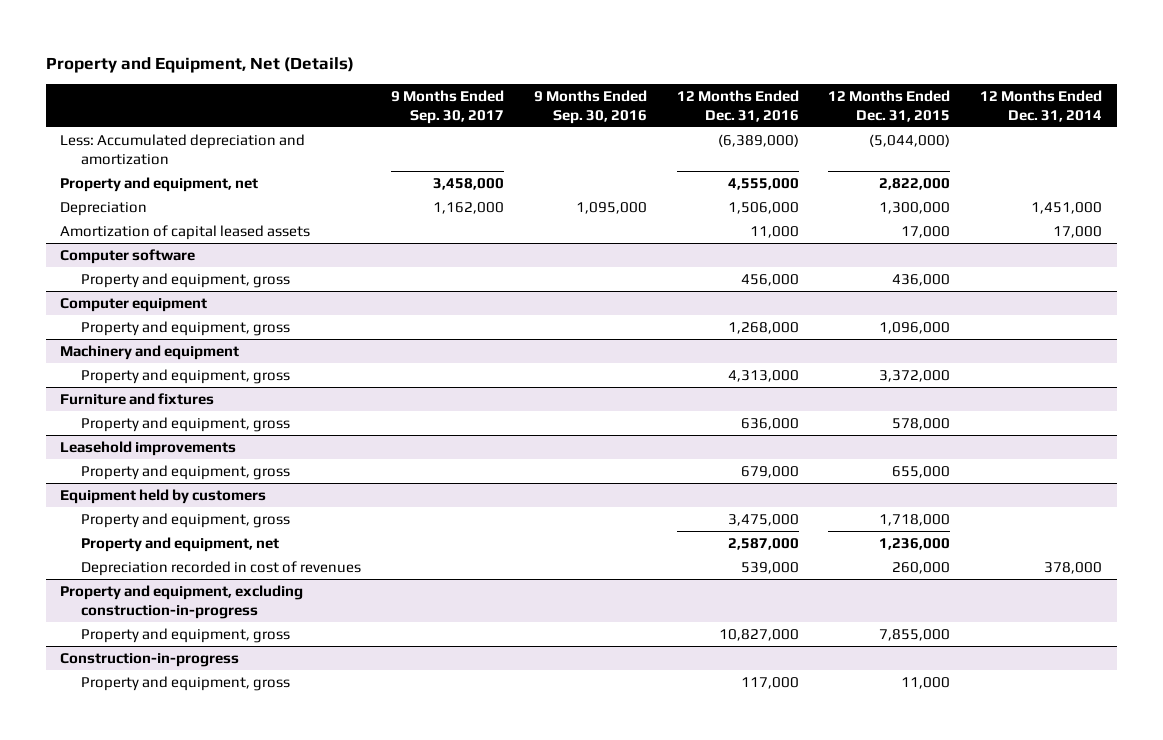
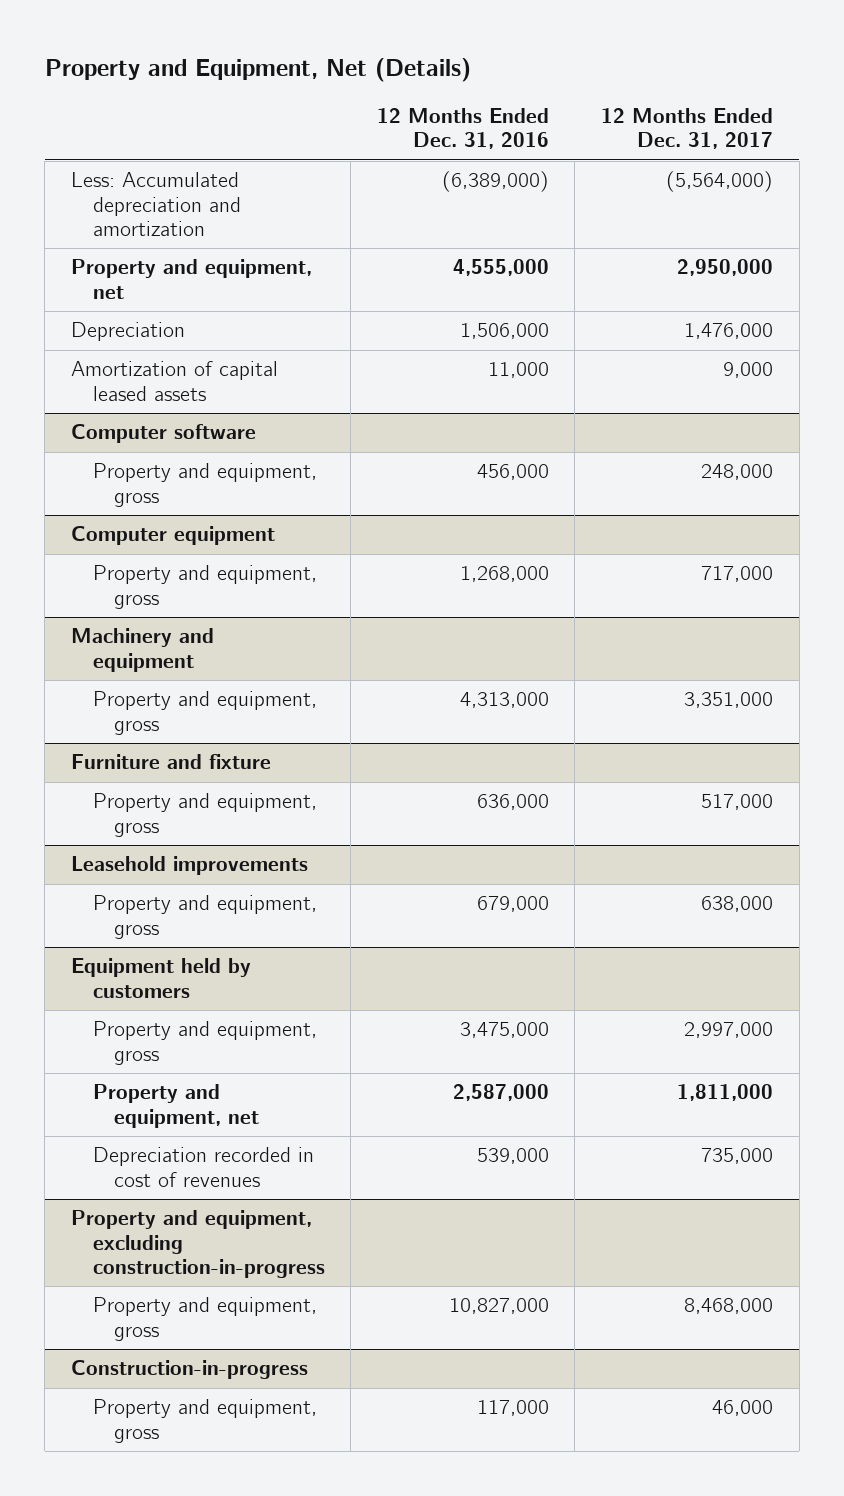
[390,89,504,124] 9 Months Ended Sep. 30, 2017 -> none
[533,89,647,124] 9 Months Ended Sep. 30, 2016 -> none
[828,89,951,122] 12 Months Ended Dec. 31, 2015 -> none
[980,89,1103,122] 12 Months Ended Dec. 31, 2014 -> none
none -> [600,107,773,150] 12 Months Ended Dec. 31, 2017
[60,392,215,405] Furniture and fixtures -> [70,754,271,770] Furniture and fixture

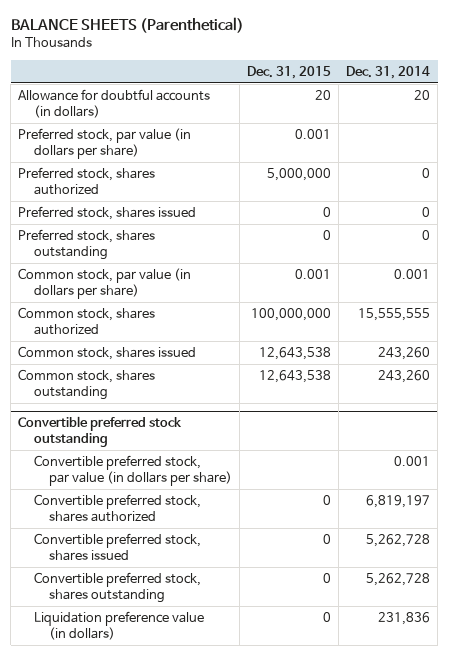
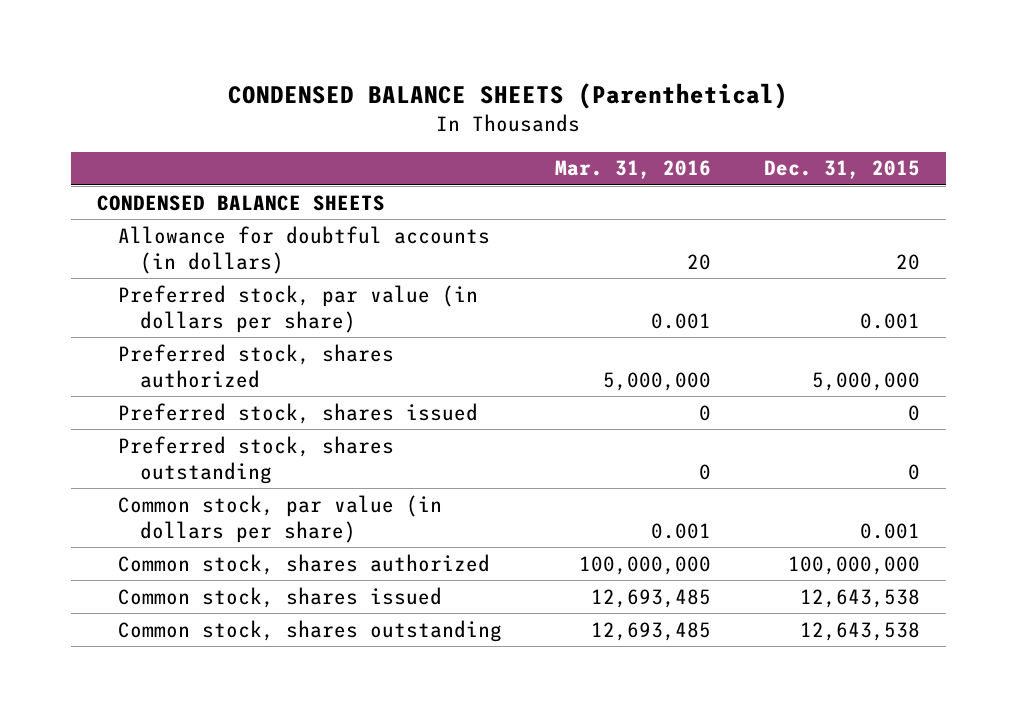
[10,17,244,34] BALANCE SHEETS (Parenthetical) -> [228,83,789,110] CONDENSED BALANCE SHEETS (Parenthetical)
[346,65,431,79] Dec. 31, 2014 -> none
none -> [555,160,712,180] Mar. 31, 2016
none -> [97,194,386,211] CONDENSED BALANCE SHEETS
[18,416,183,448] Convertible preferred stock outstanding -> none
[33,454,232,487] Convertible preferred stock, par value (in dollars per share) -> none
[33,493,201,523] Convertible preferred stock, shares authorized -> none
[33,532,201,562] Convertible preferred stock, shares issued -> none
[33,571,201,604] Convertible preferred stock, shares outstanding -> none
[33,610,204,641] Liquidation preference value (in dollars) -> none

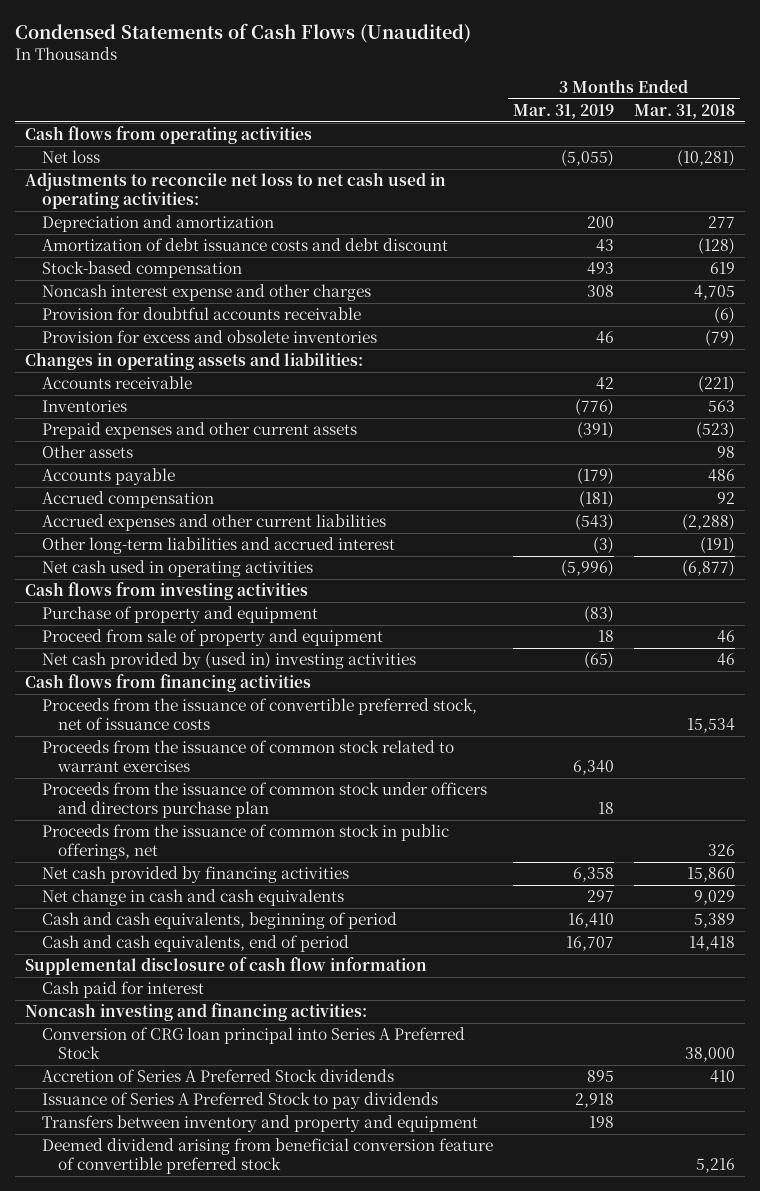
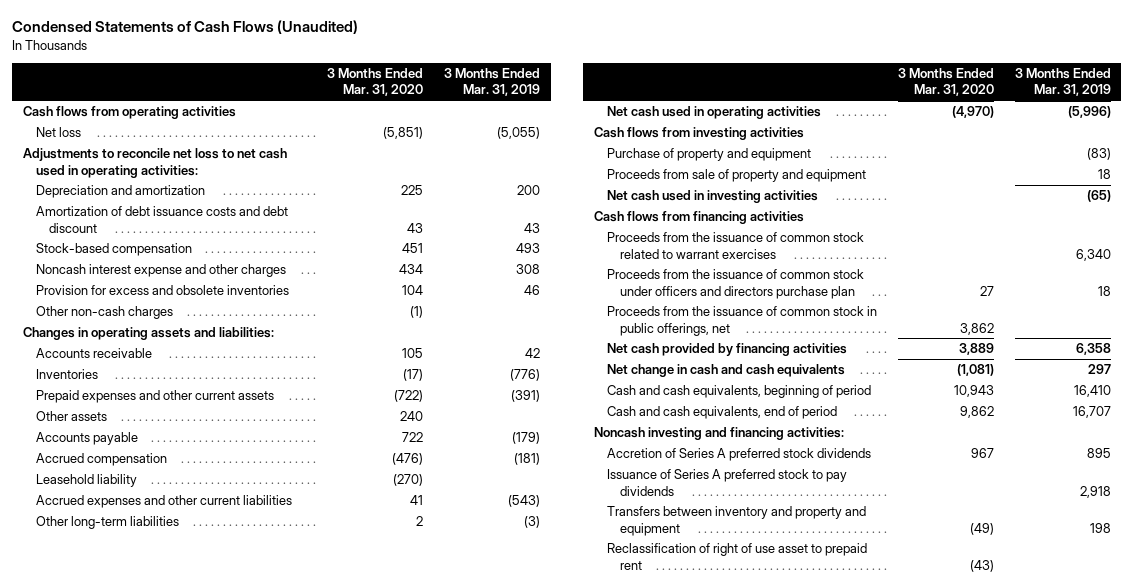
[633,104,735,120] Mar. 31, 2018 -> none
none -> [326,68,423,97] 3 Months Ended Mar. 31, 2020
[41,307,361,321] Provision for doubtful accounts receivable -> none
none -> [35,306,173,320] Other non-cash charges
none -> [35,474,137,488] Leasehold liability
[41,537,395,555] Other long-term liabilities and accrued interest -> [35,516,179,530] Other long-term liabilities
[41,629,383,647] Proceed from sale of property and equipment -> [606,169,866,183] Proceeds from sale of property and equipment
[41,652,416,670] Net cash provided by (used in) investing activities -> [606,190,818,204] Net cash used in investing activities
[41,698,477,731] Proceeds from the issuance of convertible preferred stock, net of issuance costs -> none
[25,957,428,976] Supplemental disclosure of cash flow information -> none
[41,981,204,999] Cash paid for interest -> none
[41,1027,465,1060] Conversion of CRG loan principal into Series A Preferred Stock -> none
[41,1069,394,1083] Accretion of Series A Preferred Stock dividends -> [606,448,871,462] Accretion of Series A preferred stock dividends
[41,1092,438,1110] Issuance of Series A Preferred Stock to pay dividends -> [606,469,847,496] Issuance of Series A preferred stock to pay dividends
[41,1138,493,1175] Deemed dividend arising from beneficial conversion feature of convertible preferred stock -> none
none -> [606,543,867,570] Reclassification of right of use asset to prepaid rent

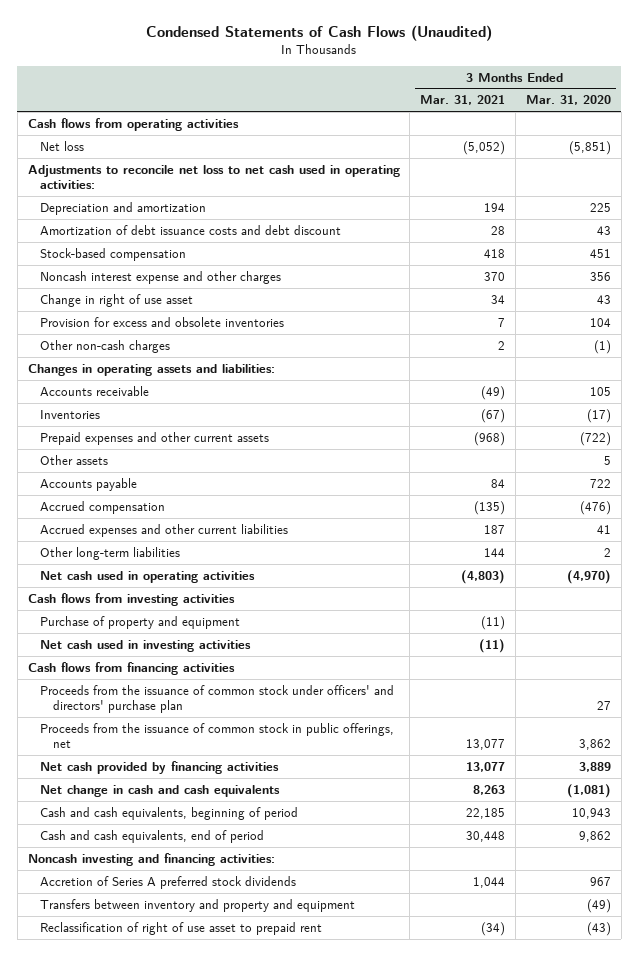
[443,68,540,97] 3 Months Ended Mar. 31, 2019 -> none
none -> [420,95,506,106] Mar. 31, 2021
[398,264,423,275] 434 -> [589,271,611,281] 356
none -> [40,293,194,307] Change in right of use asset
[399,411,423,422] 240 -> [603,455,611,465] 5
[35,474,137,488] Leasehold liability -> none
[606,169,866,183] Proceeds from sale of property and equipment -> none
[606,232,864,259] Proceeds from the issuance of common stock related to warrant exercises -> none
[606,269,864,299] Proceeds from the issuance of common stock under officers and directors purchase plan -> [40,684,395,713] Proceeds from the issuance of common stock under officers' and directors' purchase plan
[606,469,847,496] Issuance of Series A preferred stock to pay dividends -> none

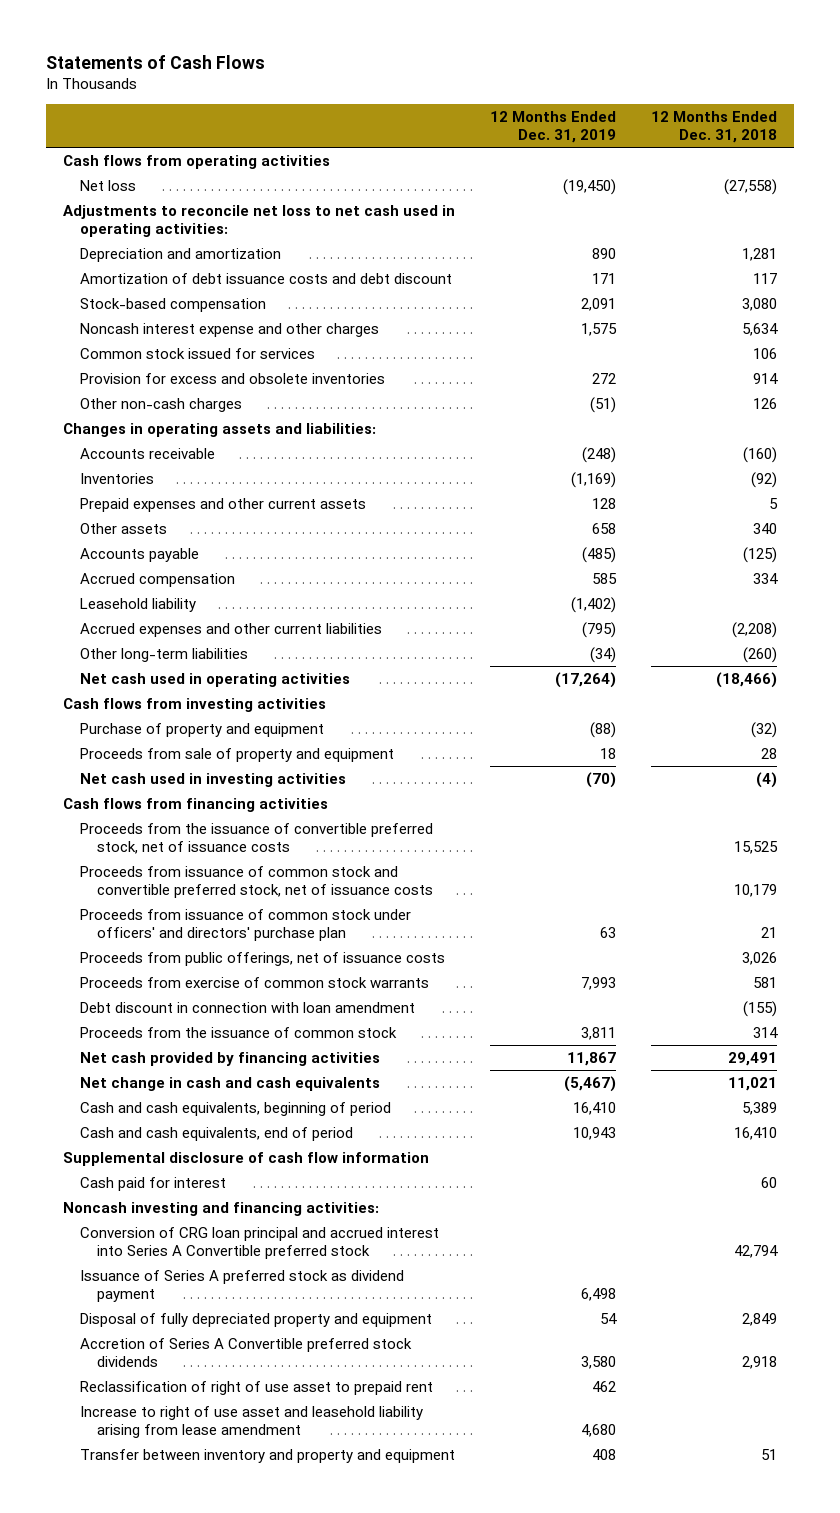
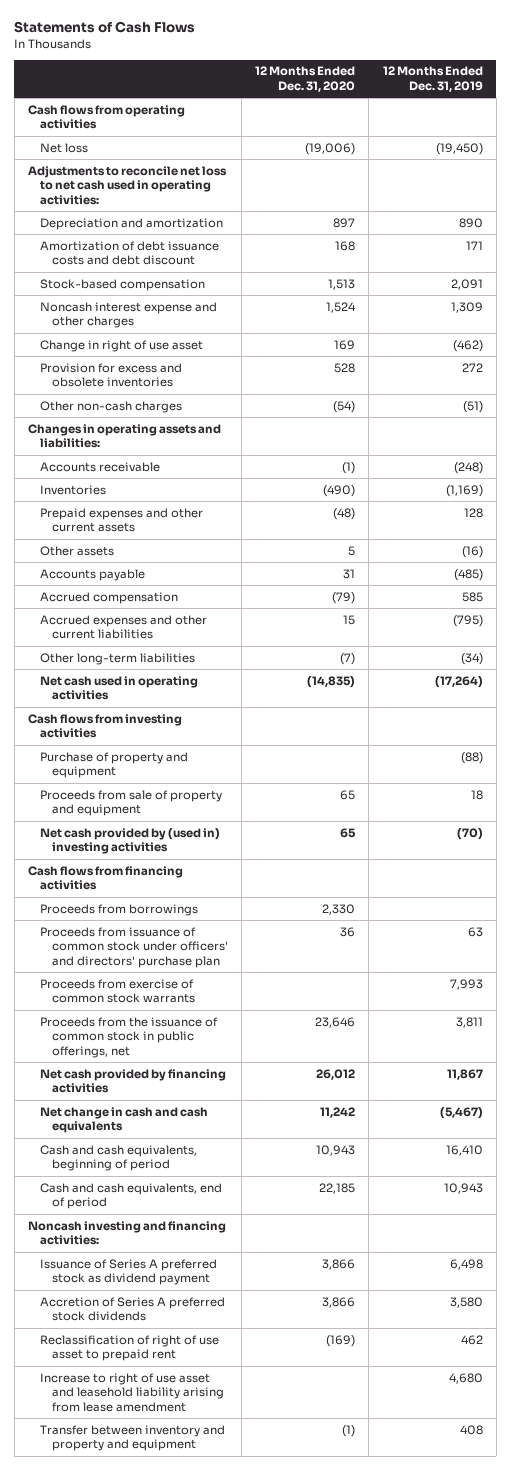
[650,111,777,144] 12 Months Ended Dec. 31, 2018 -> none
none -> [255,66,356,92] 12 Months Ended Dec. 31, 2020
[80,347,316,359] Common stock issued for services -> none
[581,322,618,336] 1,575 -> [450,301,483,313] 1,309
none -> [39,339,203,352] Change in right of use asset
[592,522,617,534] 658 -> [461,545,483,558] (16)
[80,597,197,612] Leasehold liability -> none
[80,772,347,787] Net cash used in investing activities -> [39,827,220,855] Net cash provided by (used in) investing activities
[80,822,434,854] Proceeds from the issuance of convertible preferred stock, net of issuance costs -> none
[80,865,434,898] Proceeds from issuance of common stock and convertible preferred stock, net of issuance costs -> none
none -> [39,903,198,916] Proceeds from borrowings
[80,951,446,966] Proceeds from public offerings, net of issuance costs -> none
[80,1001,416,1013] Debt discount in connection with loan amendment -> none
[80,1026,398,1038] Proceeds from the issuance of common stock -> [39,1016,218,1058] Proceeds from the issuance of common stock in public offerings, net
[63,1151,430,1166] Supplemental disclosure of cash flow information -> none
[80,1176,227,1191] Cash paid for interest -> none
[80,1226,440,1259] Conversion of CRG loan principal and accrued interest into Series A Convertible preferred stock -> none
[80,1312,433,1327] Disposal of fully depreciated property and equipment -> none
[80,1337,413,1367] Accretion of Series A Convertible preferred stock dividends -> [39,1296,225,1322] Accretion of Series A preferred stock dividends

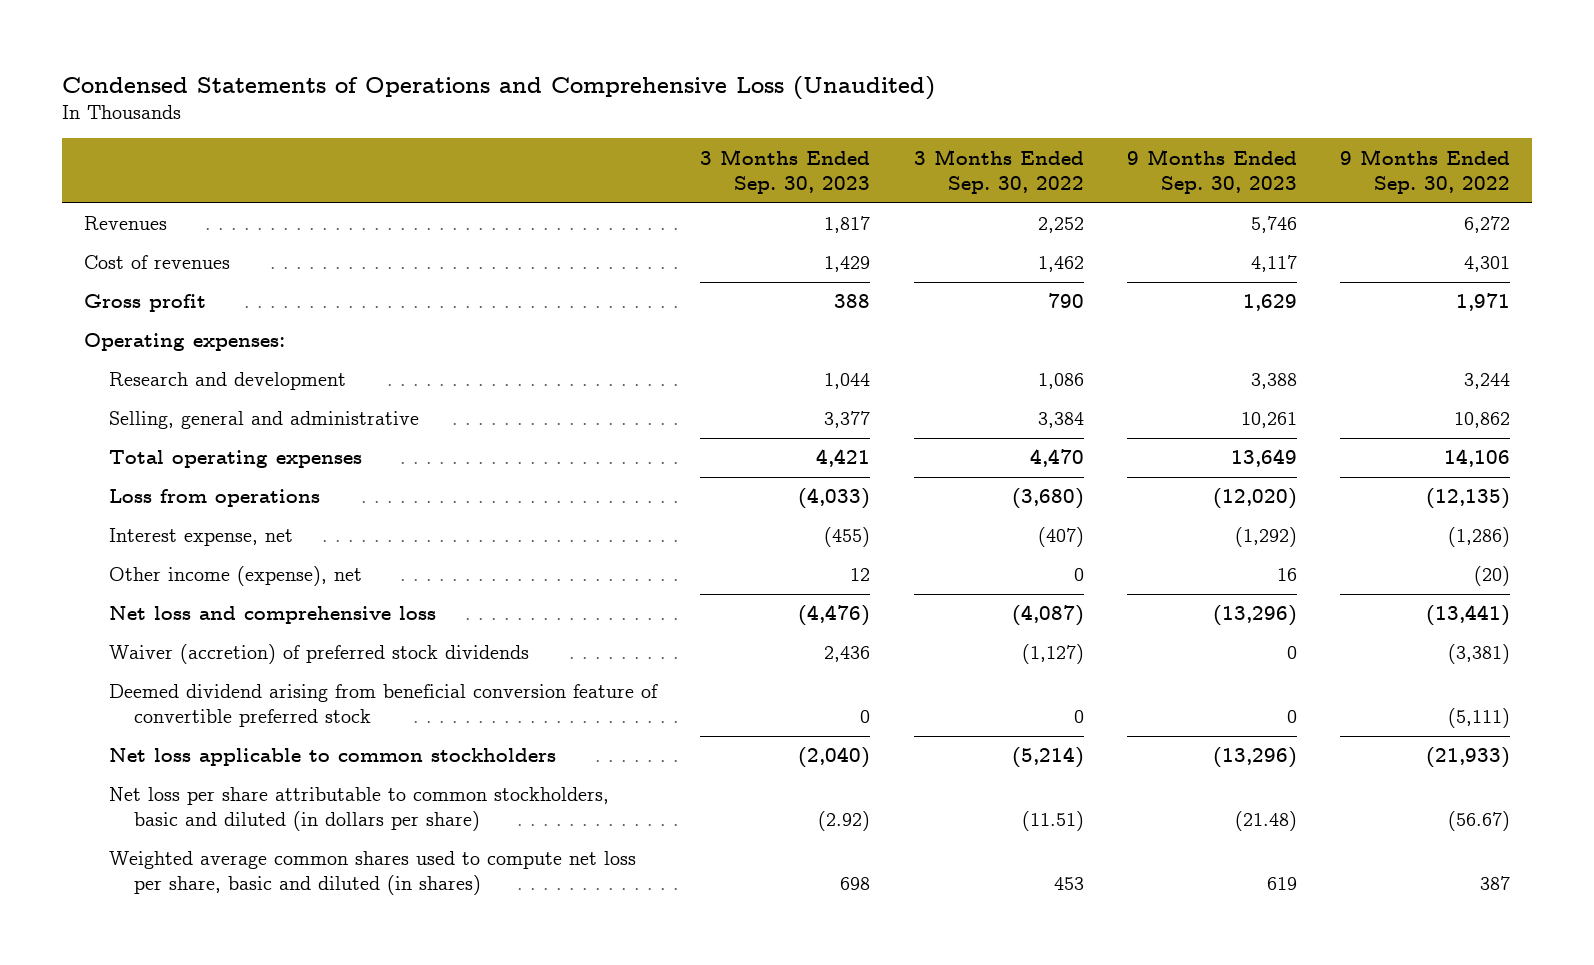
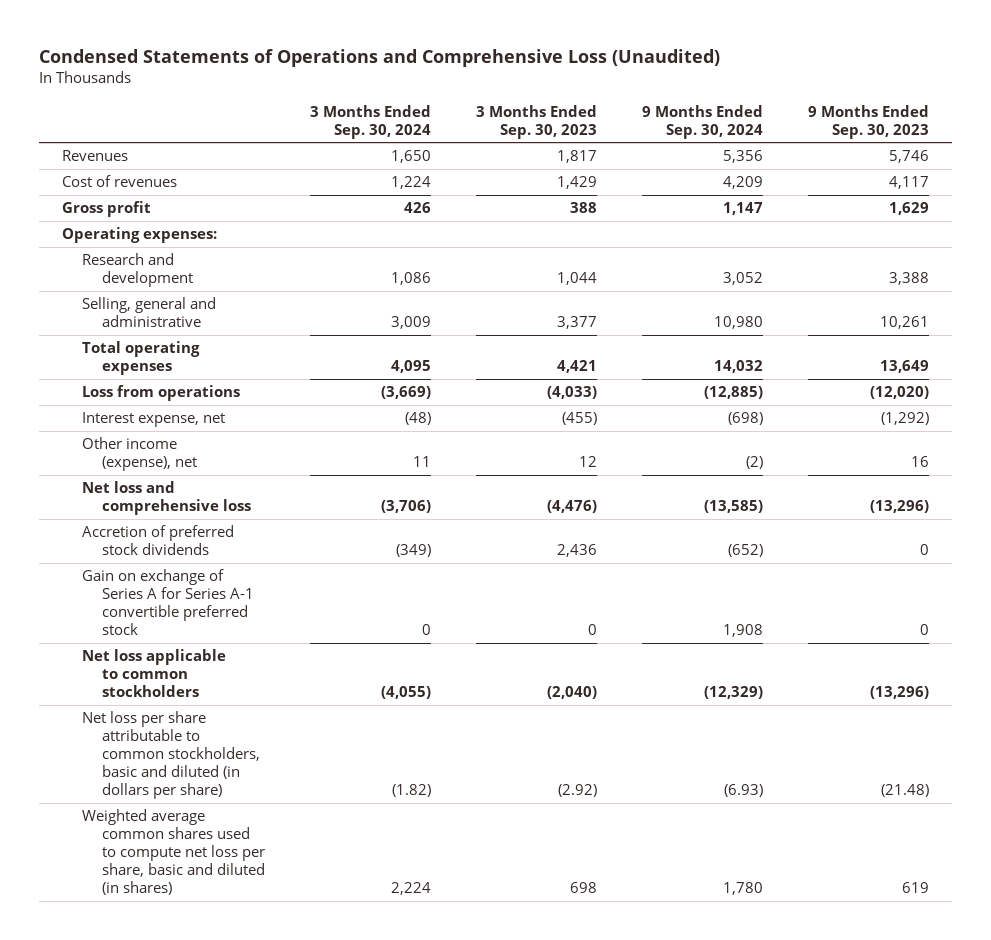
[913,148,1084,194] 3 Months Ended Sep. 30, 2022 -> none
[1340,148,1511,194] 9 Months Ended Sep. 30, 2022 -> none
none -> [310,104,432,139] 3 Months Ended Sep. 30, 2024
none -> [642,104,764,139] 9 Months Ended Sep. 30, 2024
[109,684,659,728] Deemed dividend arising from beneficial conversion feature of convertible preferred stock -> none
[109,644,530,665] Waiver (accretion) of preferred stock dividends -> [81,525,234,556] Accretion of preferred stock dividends
none -> [81,569,254,636] Gain on exchange of Series A for Series A-1 convertible preferred stock

